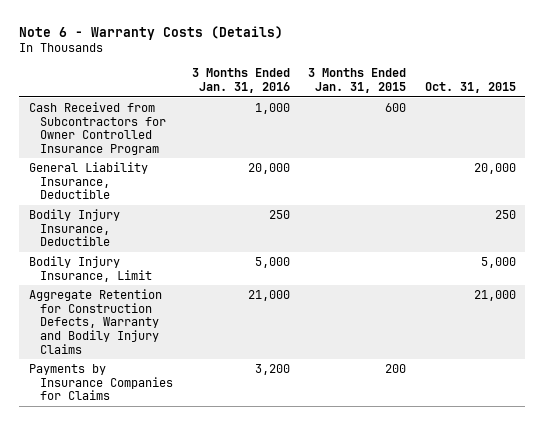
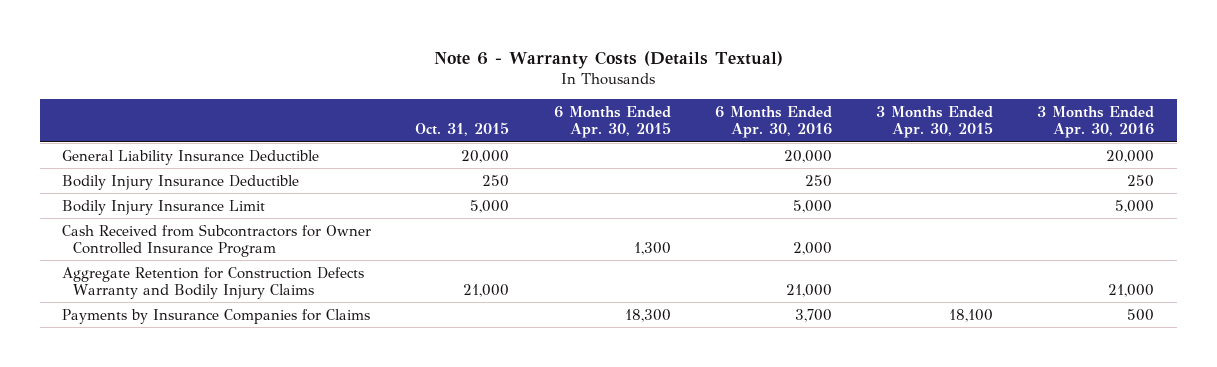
[19,25,284,40] Note 6 - Warranty Costs (Details) -> [434,50,784,69] Note 6 - Warranty Costs (Details Textual)
[191,68,290,94] 3 Months Ended Jan. 31, 2016 -> none
[308,68,407,94] 3 Months Ended Jan. 31, 2015 -> none
none -> [553,105,671,139] 6 Months Ended Apr. 30, 2015
none -> [714,105,832,139] 6 Months Ended Apr. 30, 2016
none -> [876,105,994,139] 3 Months Ended Apr. 30, 2015
none -> [1037,105,1155,139] 3 Months Ended Apr. 30, 2016
none -> [62,149,320,165] General Liability Insurance Deductible
none -> [62,174,300,190] Bodily Injury Insurance Deductible
none -> [62,199,266,215] Bodily Injury Insurance Limit
[28,161,148,200] General Liability Insurance, Deductible -> none
[28,208,120,247] Bodily Injury Insurance, Deductible -> none
[28,255,153,282] Bodily Injury Insurance, Limit -> none
[28,288,162,354] Aggregate Retention for Construction Defects, Warranty and Bodily Injury Claims -> [62,266,365,300] Aggregate Retention for Construction Defects Warranty and Bodily Injury Claims

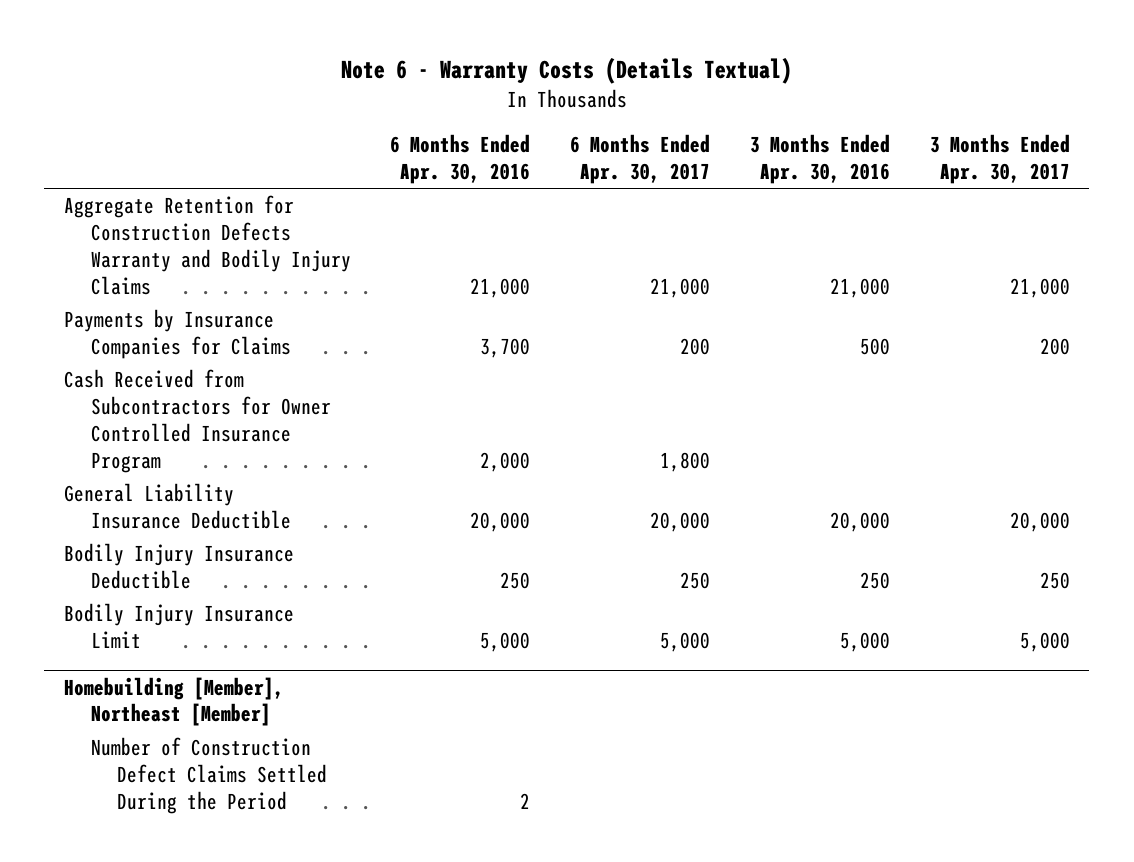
[415,122,510,137] Oct. 31, 2015 -> none
[553,105,671,139] 6 Months Ended Apr. 30, 2015 -> none
[876,105,994,139] 3 Months Ended Apr. 30, 2015 -> none
none -> [570,134,711,185] 6 Months Ended Apr. 30, 2017
none -> [929,134,1070,185] 3 Months Ended Apr. 30, 2017
[62,266,365,300] Aggregate Retention for Construction Defects Warranty and Bodily Injury Claims -> [64,195,351,295] Aggregate Retention for Construction Defects Warranty and Bodily Injury Claims
[62,308,371,324] Payments by Insurance Companies for Claims -> [64,309,291,360] Payments by Insurance Companies for Claims
[62,223,372,258] Cash Received from Subcontractors for Owner Controlled Insurance Program -> [64,369,331,473] Cash Received from Subcontractors for Owner Controlled Insurance Program
none -> [64,676,285,727] Homebuilding [Member], Northeast [Member]
none -> [90,737,328,814] Number of Construction Defect Claims Settled During the Period

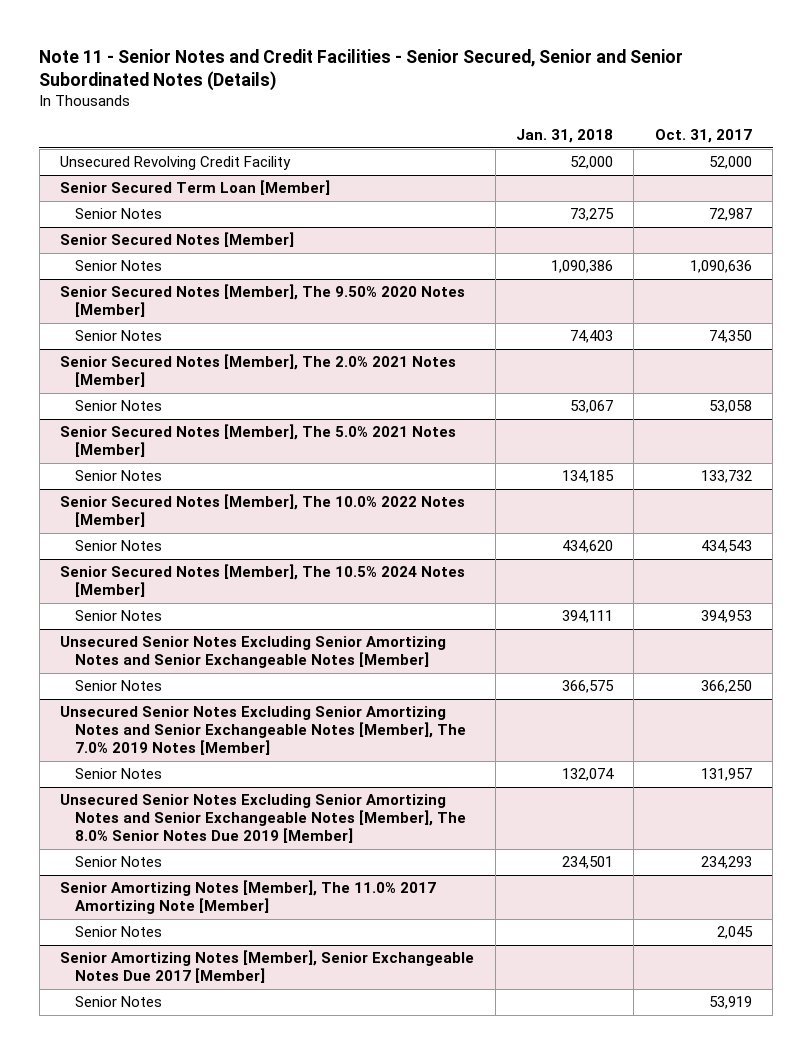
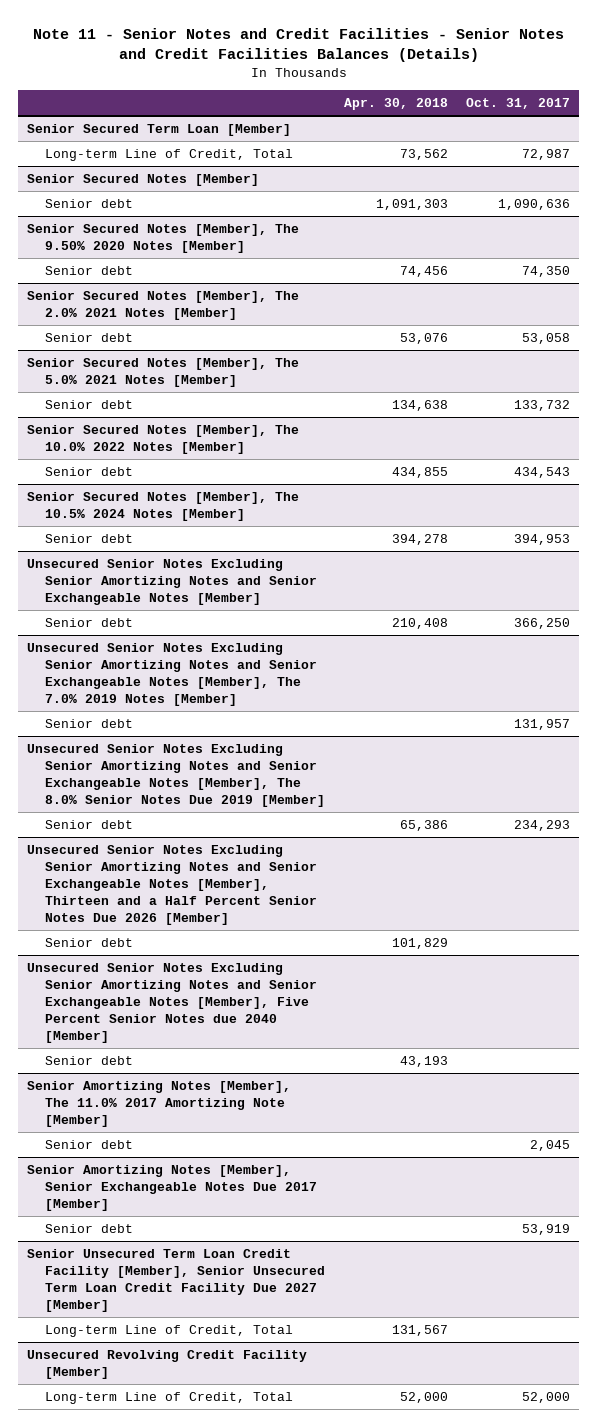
[39,48,684,92] Note 11 - Senior Notes and Credit Facilities - Senior Secured, Senior and Senior Subordinated Notes (Details) -> [32,27,564,63] Note 11 - Senior Notes and Credit Facilities - Senior Notes and Credit Facilities Balances (Details)
[515,128,613,143] Jan. 31, 2018 -> none
none -> [343,98,448,111] Apr. 30, 2018
[60,156,292,171] Unsecured Revolving Credit Facility -> none
[74,208,162,220] Senior Notes -> [45,148,294,161] Long-term Line of Credit, Total
[74,260,162,272] Senior Notes -> [45,198,134,208] Senior debt
[74,330,162,342] Senior Notes -> [45,265,134,275] Senior debt
[74,400,162,412] Senior Notes -> [45,332,134,342] Senior debt
[74,470,162,482] Senior Notes -> [45,399,134,409] Senior debt
[74,540,162,552] Senior Notes -> [45,466,134,476] Senior debt
[74,610,162,622] Senior Notes -> [45,533,134,543] Senior debt
[74,680,162,692] Senior Notes -> [45,617,134,627] Senior debt
[74,768,162,780] Senior Notes -> [45,718,134,728] Senior debt
[74,856,162,868] Senior Notes -> [45,819,134,829] Senior debt
none -> [27,844,318,926] Unsecured Senior Notes Excluding Senior Amortizing Notes and Senior Exchangeable Notes [Member], Thirteen and a Half Percent Senior Notes Due 2026 [Member]
none -> [45,937,134,947] Senior debt
none -> [27,962,318,1044] Unsecured Senior Notes Excluding Senior Amortizing Notes and Senior Exchangeable Notes [Member], Five Percent Senior Notes due 2040 [Member]
none -> [45,1055,134,1065] Senior debt
[74,926,162,938] Senior Notes -> [45,1139,134,1149] Senior debt
[74,996,162,1008] Senior Notes -> [45,1223,134,1233] Senior debt
none -> [27,1248,326,1312] Senior Unsecured Term Loan Credit Facility [Member], Senior Unsecured Term Loan Credit Facility Due 2027 [Member]
none -> [45,1324,294,1337] Long-term Line of Credit, Total
none -> [27,1349,308,1379] Unsecured Revolving Credit Facility [Member]
none -> [45,1391,294,1404] Long-term Line of Credit, Total

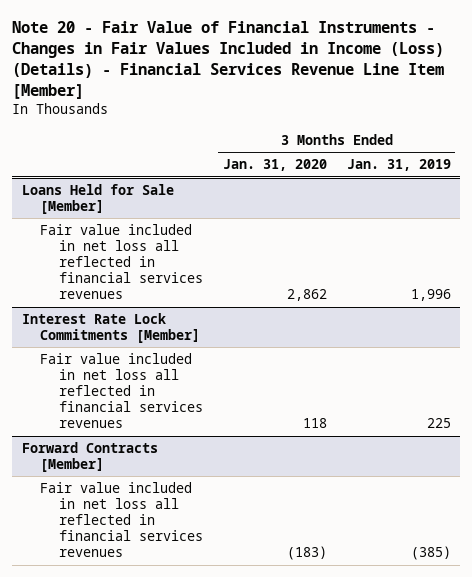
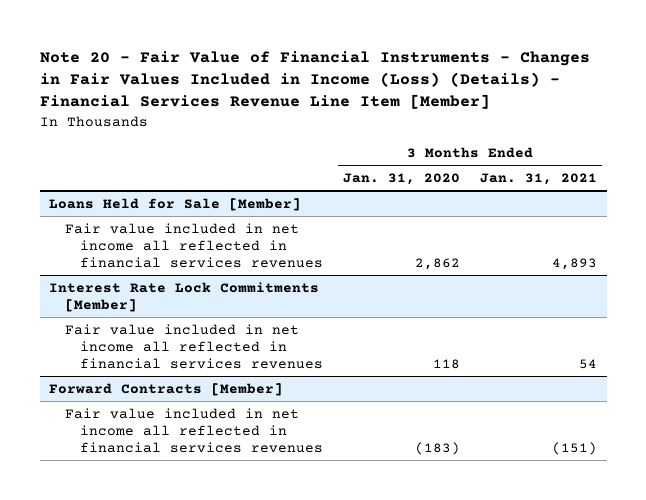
[346,159,451,172] Jan. 31, 2019 -> none
none -> [479,172,597,185] Jan. 31, 2021
[40,224,204,300] Fair value included in net loss all reflected in financial services revenues -> [64,222,324,269] Fair value included in net income all reflected in financial services revenues
[40,353,204,429] Fair value included in net loss all reflected in financial services revenues -> [64,323,324,370] Fair value included in net income all reflected in financial services revenues
[40,482,204,558] Fair value included in net loss all reflected in financial services revenues -> [64,407,324,454] Fair value included in net income all reflected in financial services revenues

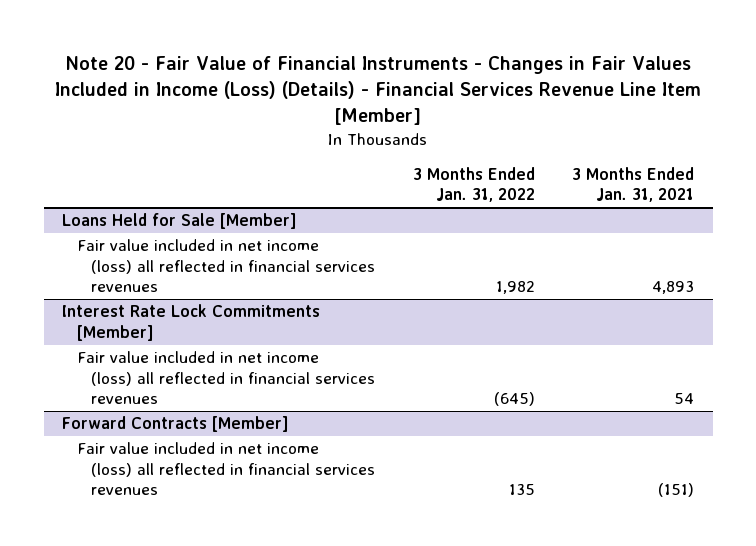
[343,172,461,185] Jan. 31, 2020 -> none
none -> [412,166,535,203] 3 Months Ended Jan. 31, 2022
[64,222,324,269] Fair value included in net income all reflected in financial services revenues -> [76,239,376,293] Fair value included in net income (loss) all reflected in financial services revenues
[64,323,324,370] Fair value included in net income all reflected in financial services revenues -> [76,351,376,405] Fair value included in net income (loss) all reflected in financial services revenues
[64,407,324,454] Fair value included in net income all reflected in financial services revenues -> [76,442,376,496] Fair value included in net income (loss) all reflected in financial services revenues

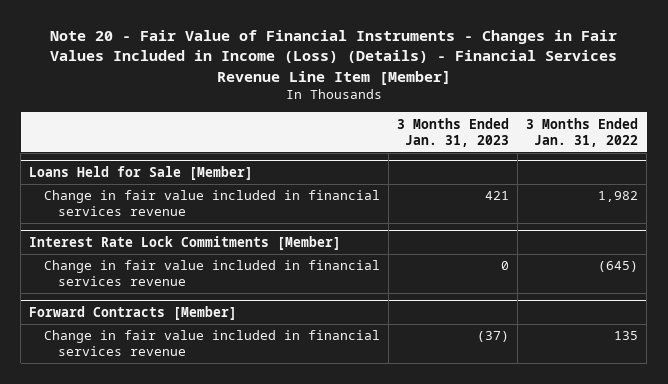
[572,166,695,203] 3 Months Ended Jan. 31, 2021 -> none
none -> [397,117,510,147] 3 Months Ended Jan. 31, 2023
[76,239,376,293] Fair value included in net income (loss) all reflected in financial services revenues -> [43,190,380,217] Change in fair value included in financial services revenue
[76,351,376,405] Fair value included in net income (loss) all reflected in financial services revenues -> [43,260,380,287] Change in fair value included in financial services revenue
[76,442,376,496] Fair value included in net income (loss) all reflected in financial services revenues -> [43,330,380,357] Change in fair value included in financial services revenue

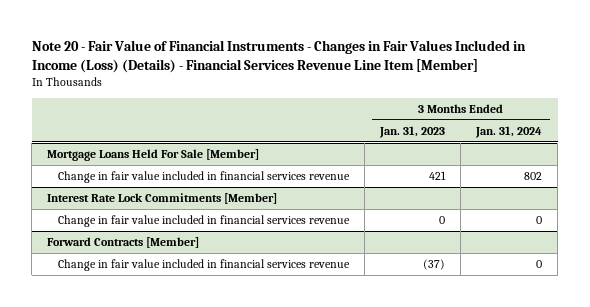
[526,117,639,147] 3 Months Ended Jan. 31, 2022 -> none
none -> [475,125,543,138] Jan. 31, 2024
[29,166,254,181] Loans Held for Sale [Member] -> [47,149,260,162] Mortgage Loans Held For Sale [Member]

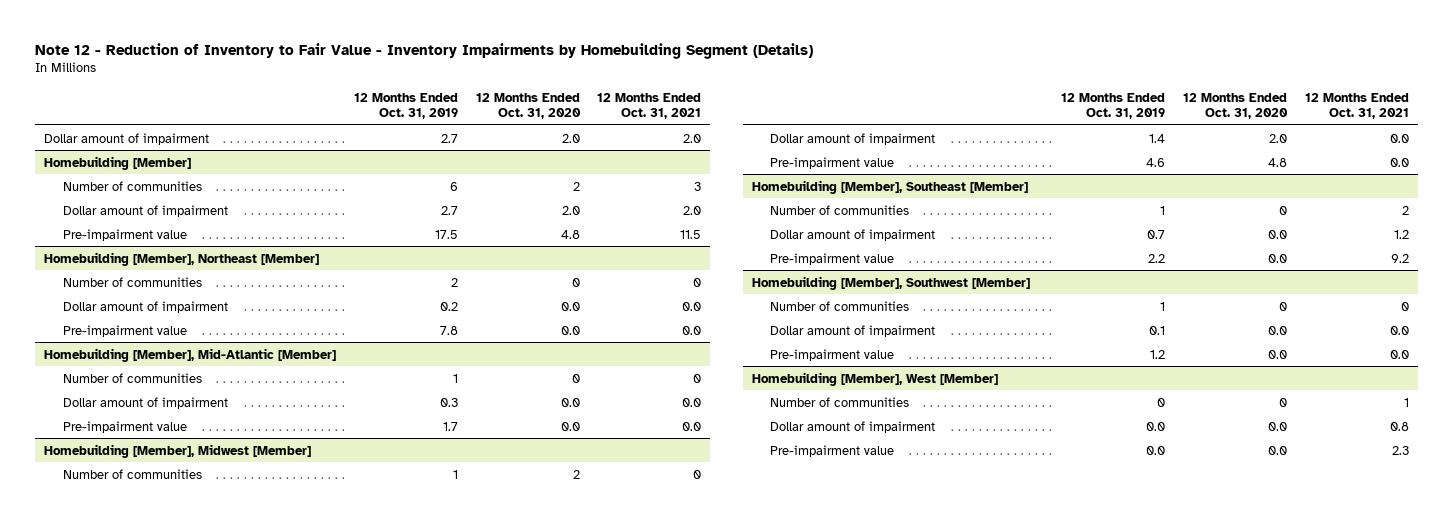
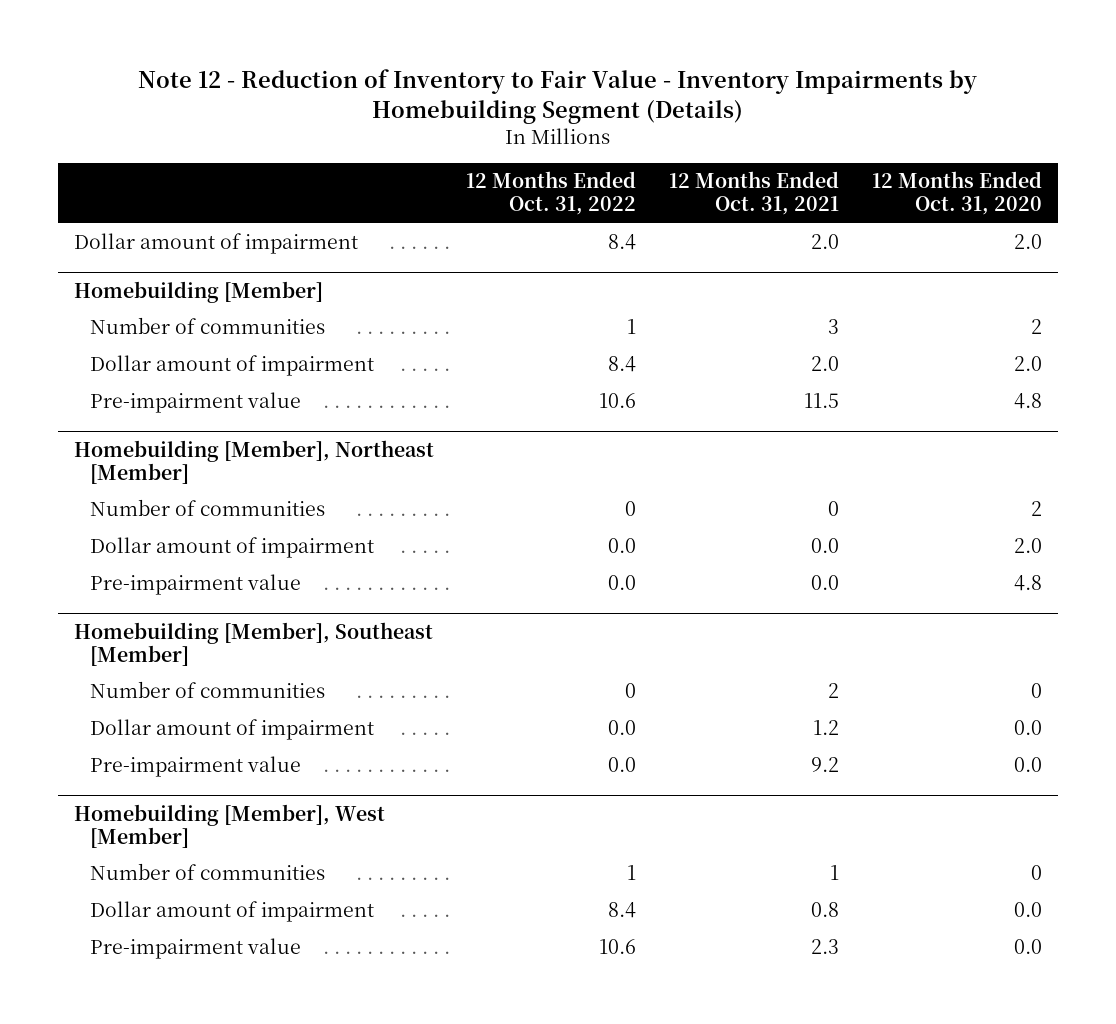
[353,93,458,120] 12 Months Ended Oct. 31, 2019 -> none
none -> [466,171,637,216] 12 Months Ended Oct. 31, 2022
[62,276,202,287] Number of communities -> none
[62,300,228,313] Dollar amount of impairment -> none
[62,324,187,337] Pre-impairment value -> none
[43,347,336,362] Homebuilding [Member], Mid-Atlantic [Member] -> none
[62,372,202,383] Number of communities -> none
[62,396,228,409] Dollar amount of impairment -> none
[62,420,187,433] Pre-impairment value -> none
[43,443,311,458] Homebuilding [Member], Midwest [Member] -> none
[751,275,1030,290] Homebuilding [Member], Southwest [Member] -> none
[770,300,910,311] Number of communities -> none
[770,324,936,337] Dollar amount of impairment -> none
[770,348,895,361] Pre-impairment value -> none

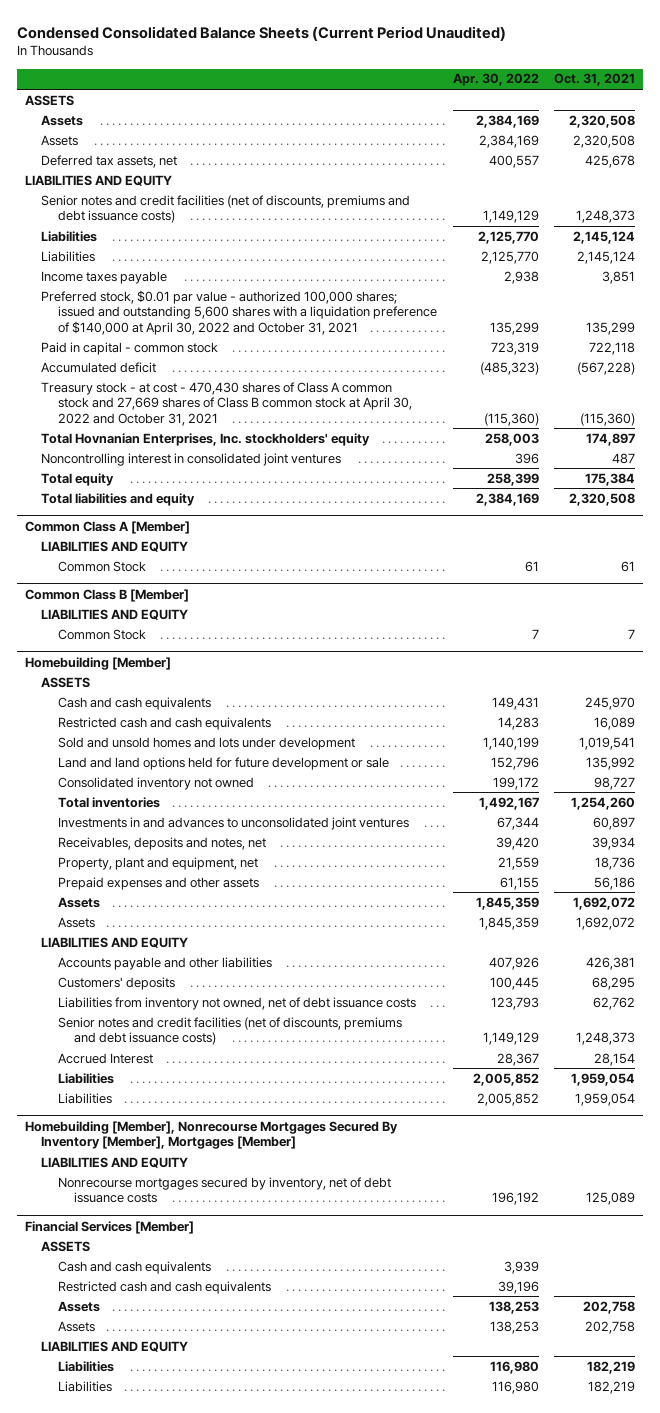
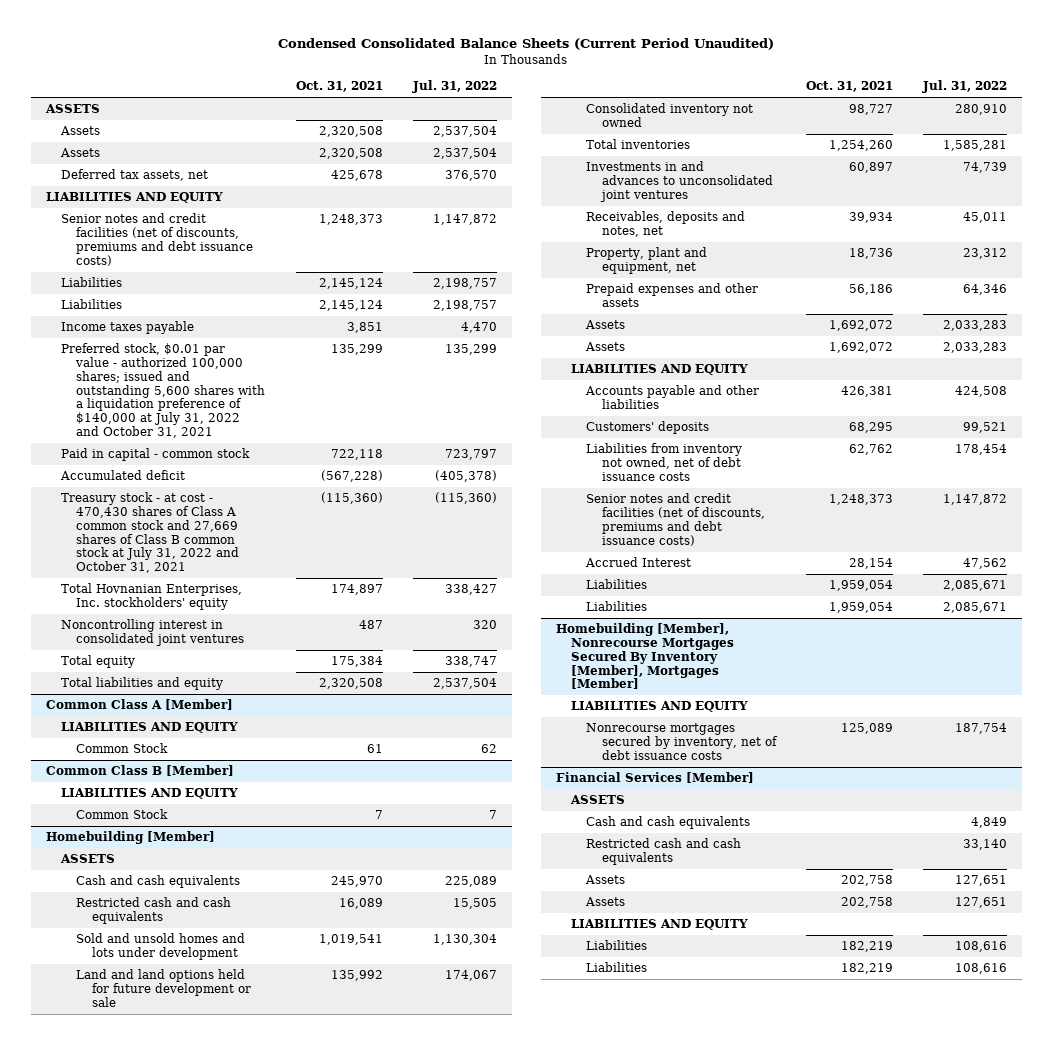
[452,73,539,87] Apr. 30, 2022 -> none
none -> [412,80,498,94] Jul. 31, 2022
[41,289,437,335] Preferred stock, $0.01 par value - authorized 100,000 shares; issued and outstanding 5,600 shares with a liquidation preference of $140,000 at April 30, 2022 and October 31, 2021 -> [61,343,266,439] Preferred stock, $0.01 par value - authorized 100,000 shares; issued and outstanding 5,600 shares with a liquidation preference of $140,000 at July 31, 2022 and October 31, 2021
[41,381,412,426] Treasury stock - at cost - 470,430 shares of Class A common stock and 27,669 shares of Class B common stock at April 30, 2022 and October 31, 2021 -> [61,492,240,574] Treasury stock - at cost - 470,430 shares of Class A common stock and 27,669 shares of Class B common stock at July 31, 2022 and October 31, 2021

